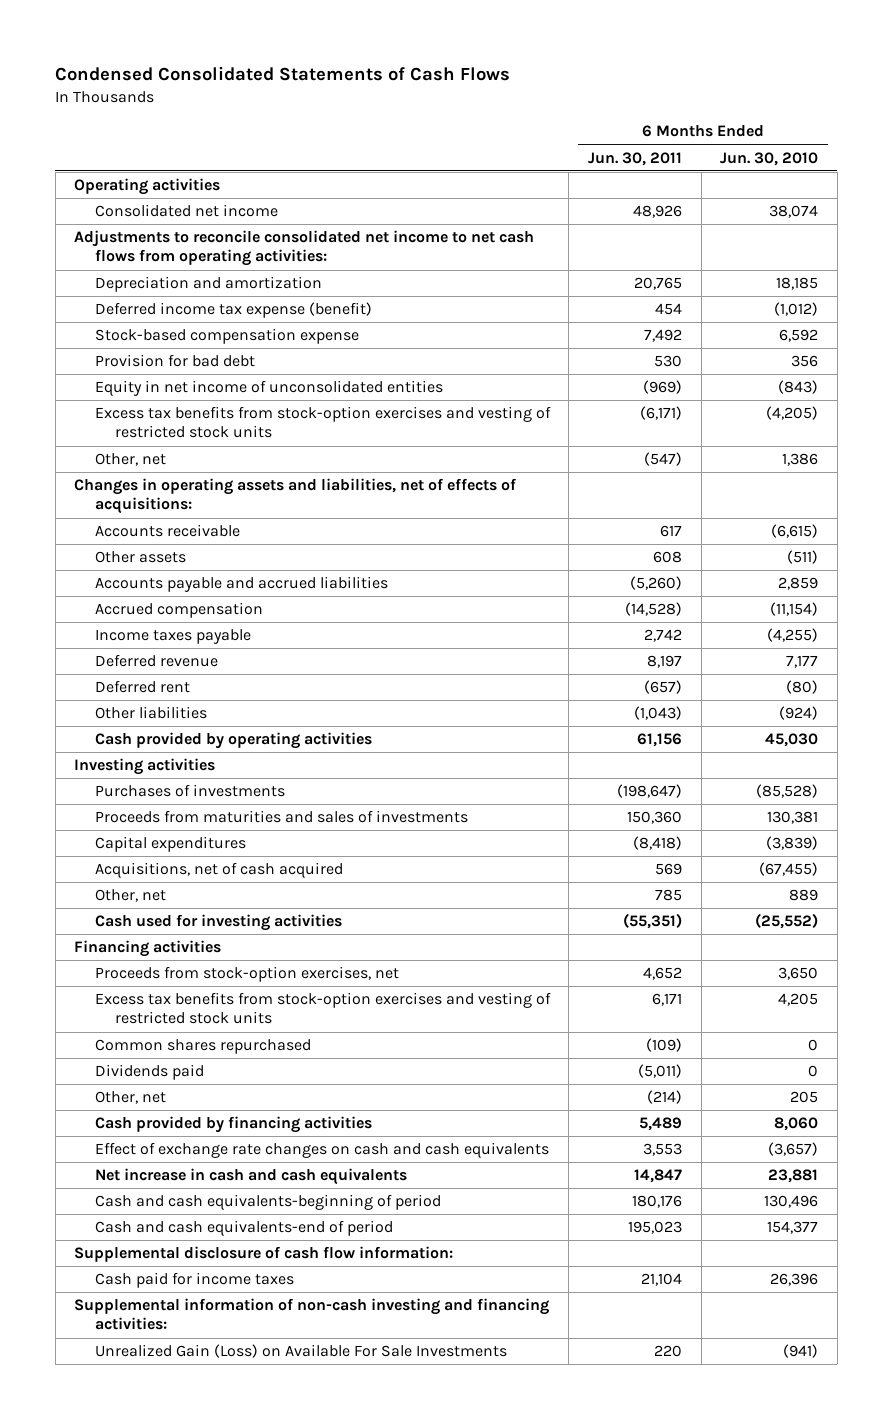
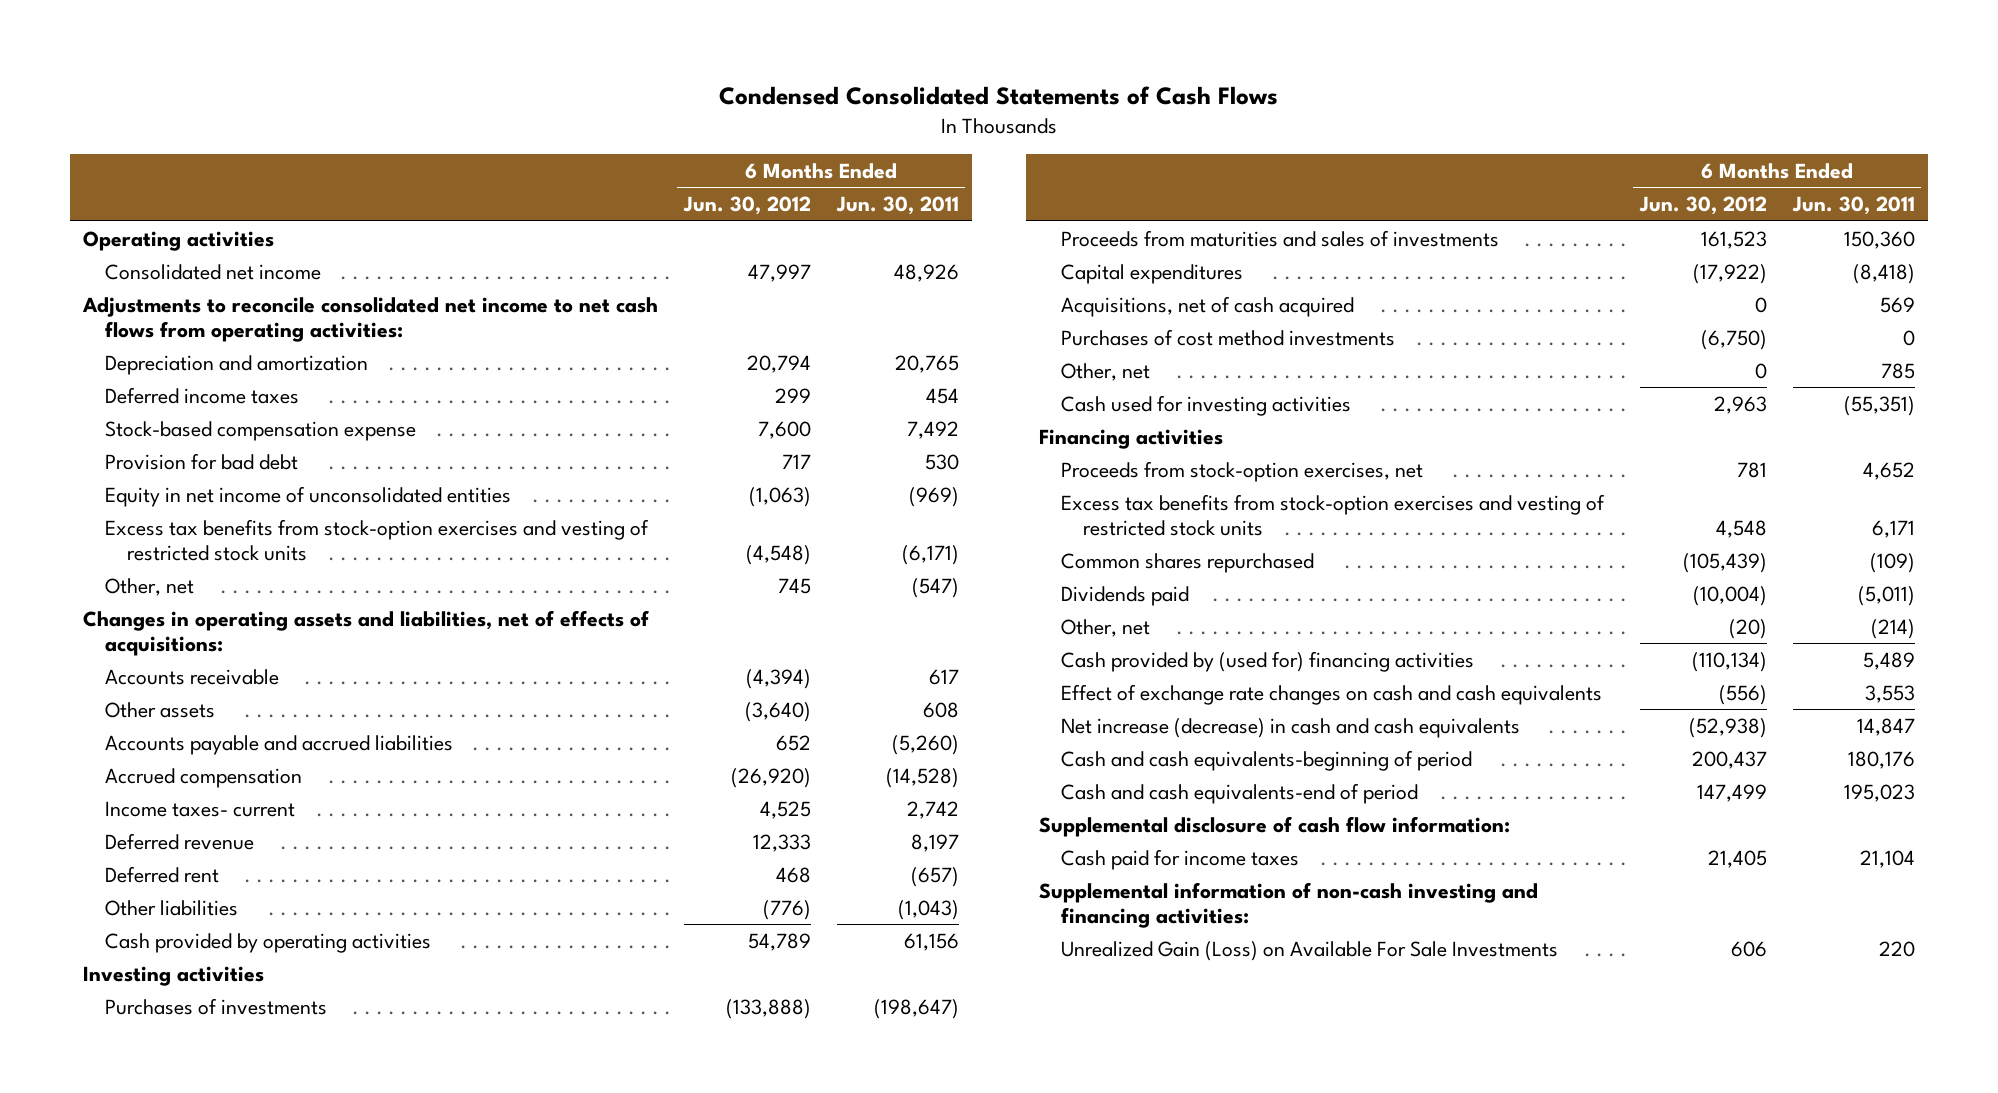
[720,151,819,166] Jun. 30, 2010 -> none
none -> [682,196,811,216] Jun. 30, 2012
[94,302,372,319] Deferred income tax expense (benefit) -> [105,386,300,404] Deferred income taxes
[94,629,251,645] Income taxes payable -> [105,800,296,817] Income taxes- current
none -> [1061,328,1396,346] Purchases of cost method investments
[94,1116,372,1134] Cash provided by financing activities -> [1061,650,1475,672] Cash provided by (used for) financing activities
[94,1168,407,1186] Net increase in cash and cash equivalents -> [1061,717,1521,738] Net increase (decrease) in cash and cash equivalents

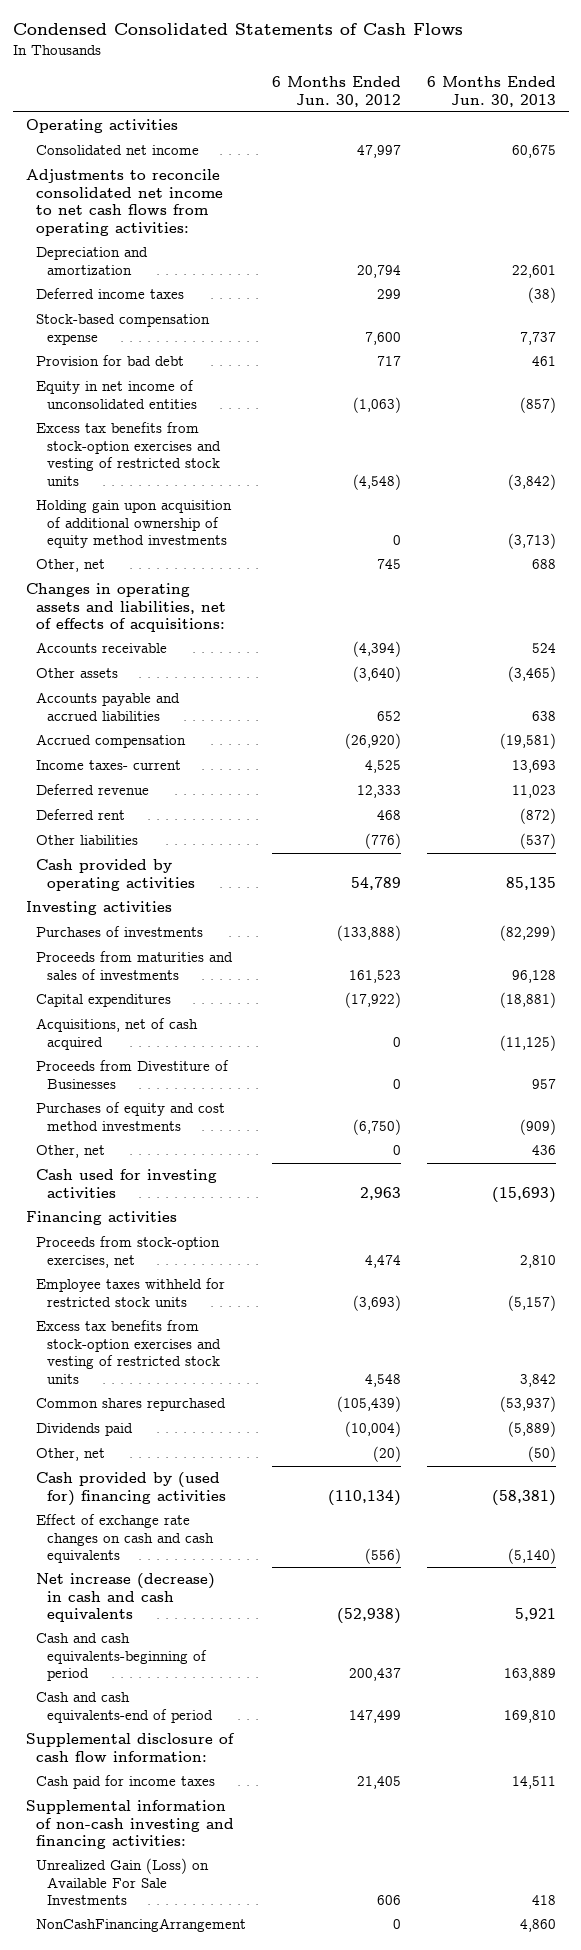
[835,196,959,216] Jun. 30, 2011 -> none
none -> [426,76,556,107] 6 Months Ended Jun. 30, 2013
none -> [36,500,233,549] Holding gain upon acquisition of additional ownership of equity method investments
none -> [36,1060,230,1089] Proceeds from Divestiture of Businesses
[1061,328,1396,346] Purchases of cost method investments -> [36,1102,226,1131] Purchases of equity and cost method investments
[1736,461,1767,478] 781 -> [364,1254,401,1268] 4,474
none -> [36,1278,226,1307] Employee taxes withheld for restricted stock units
none -> [36,1918,247,1933] NonCashFinancingArrangement

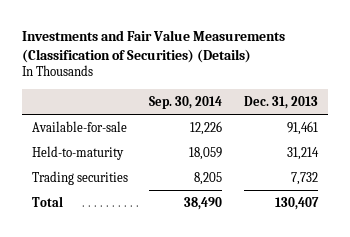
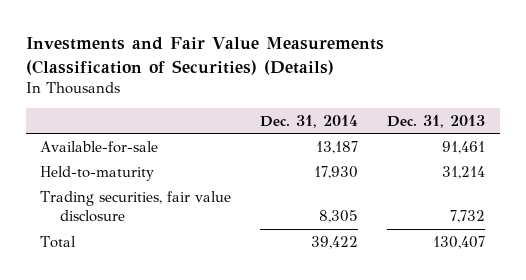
[149,95,223,109] Sep. 30, 2014 -> none
none -> [260,114,359,128] Dec. 31, 2014
[32,170,129,185] Trading securities -> [40,190,232,223] Trading securities, fair value disclosure

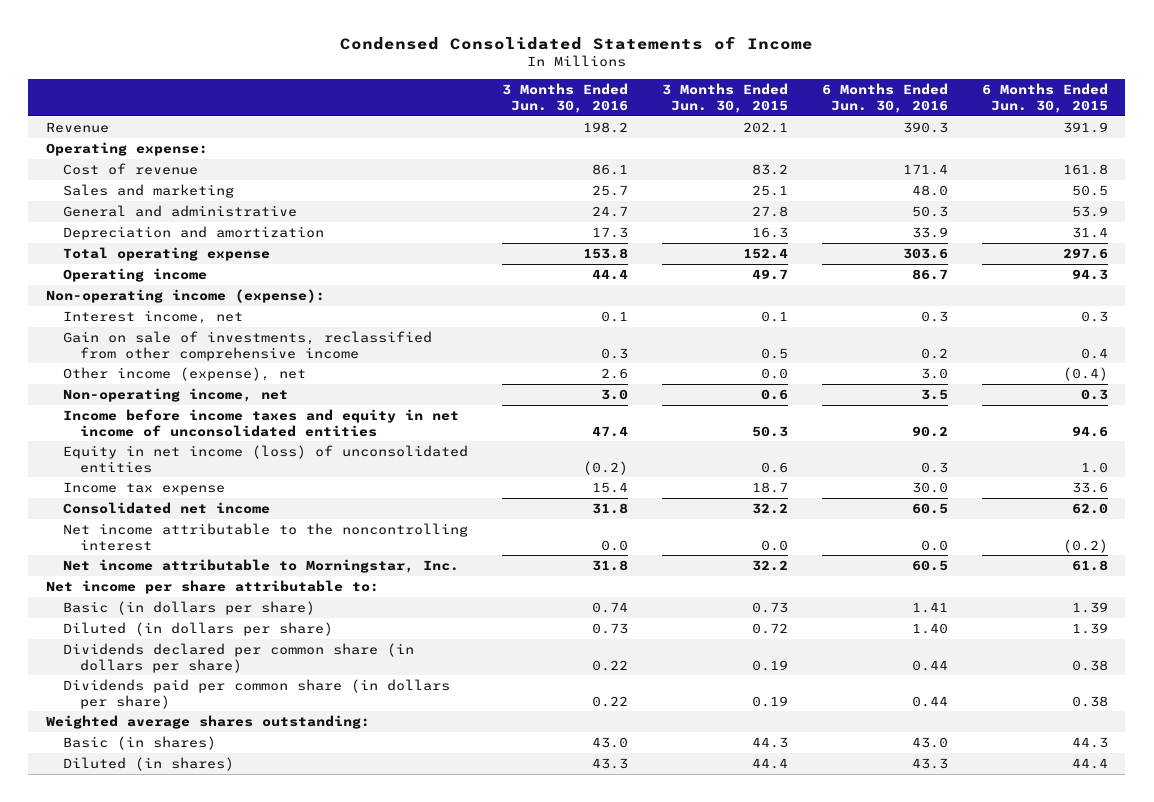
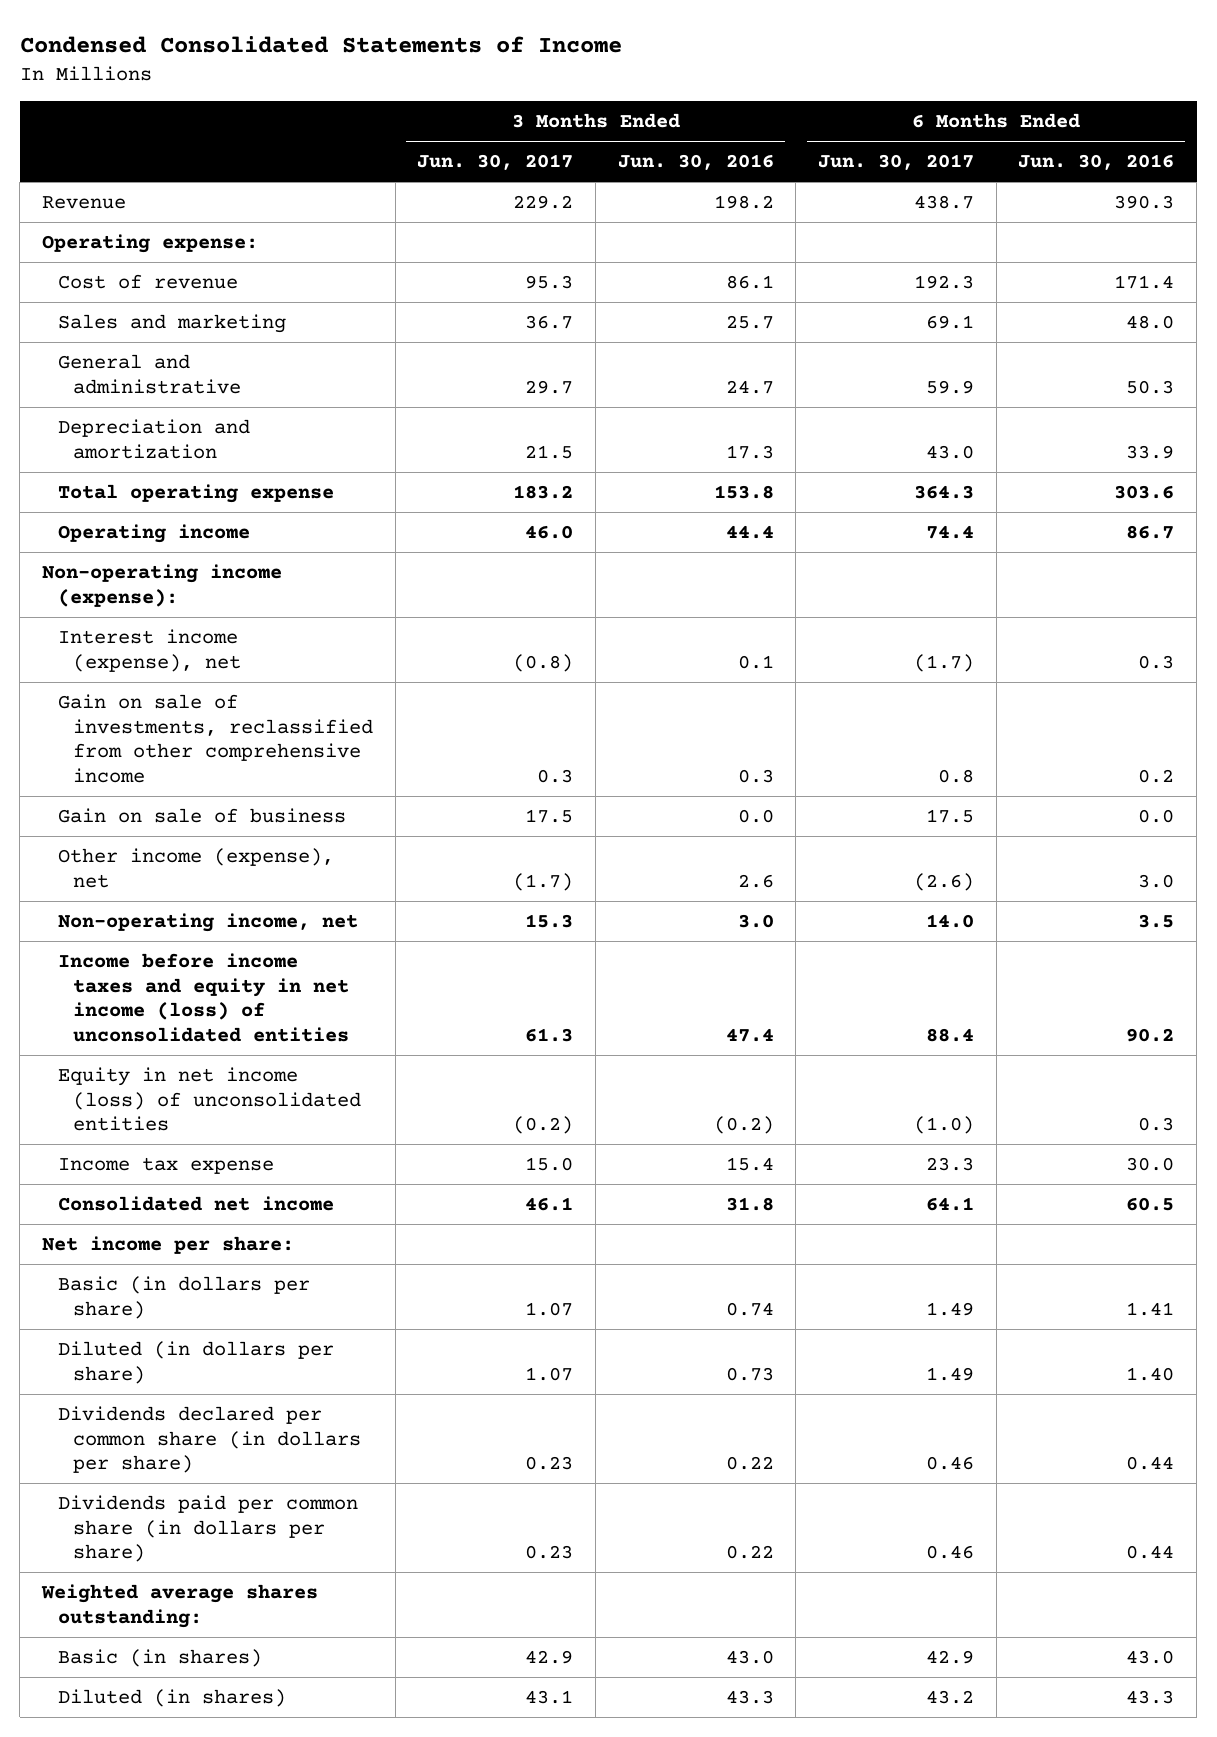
[661,83,788,113] 3 Months Ended Jun. 30, 2015 -> none
[982,83,1109,113] 6 Months Ended Jun. 30, 2015 -> none
none -> [417,154,574,171] Jun. 30, 2017
none -> [818,154,975,171] Jun. 30, 2017
[62,309,243,324] Interest income, net -> [57,629,241,672] Interest income (expense), net
none -> [57,808,346,824] Gain on sale of business
[62,408,459,437] Income before income taxes and equity in net income of unconsolidated entities -> [57,953,349,1042] Income before income taxes and equity in net income (loss) of unconsolidated entities
[62,522,468,551] Net income attributable to the noncontrolling interest -> none
[62,558,459,573] Net income attributable to Morningstar, Inc. -> none
[45,579,379,594] Net income per share attributable to: -> [42,1236,295,1255] Net income per share:

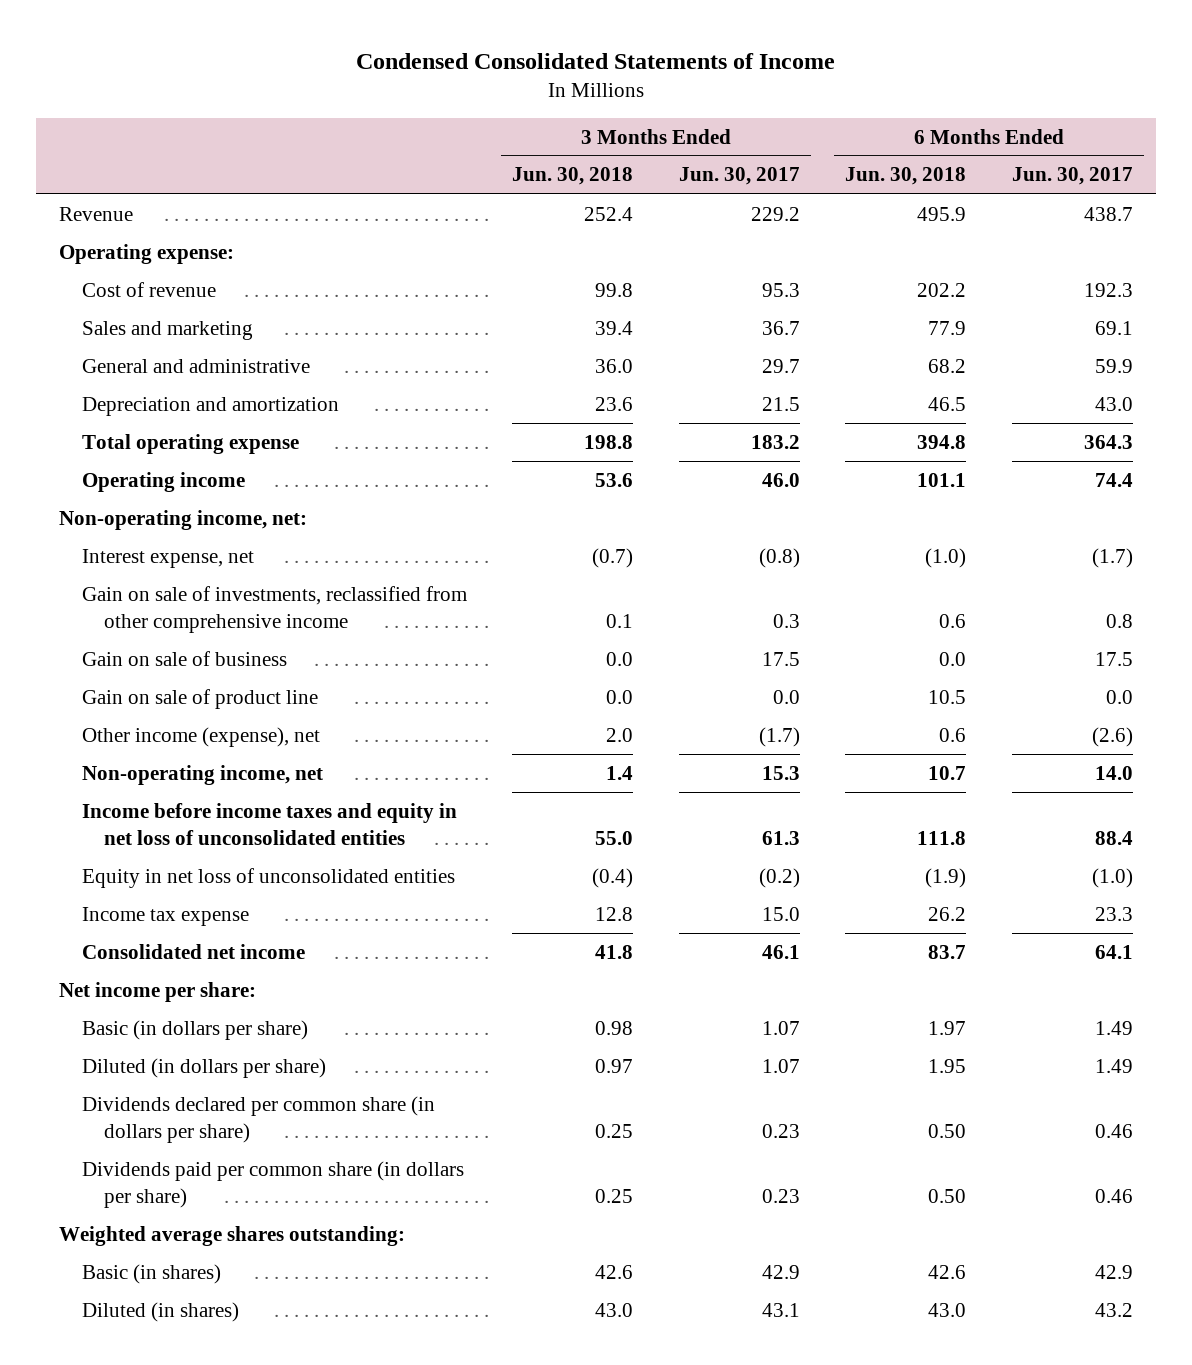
[617,154,774,171] Jun. 30, 2016 -> none
[1018,154,1175,171] Jun. 30, 2016 -> none
none -> [512,167,634,186] Jun. 30, 2018
none -> [845,167,967,186] Jun. 30, 2018
[42,564,283,607] Non-operating income (expense): -> [59,509,308,530] Non-operating income, net:
[57,629,241,672] Interest income (expense), net -> [81,548,254,568] Interest expense, net
none -> [81,688,318,709] Gain on sale of product line
[57,953,349,1042] Income before income taxes and equity in net income (loss) of unconsolidated entities -> [81,802,457,845] Income before income taxes and equity in net loss of unconsolidated entities
[57,1067,361,1132] Equity in net income (loss) of unconsolidated entities -> [81,867,455,888] Equity in net loss of unconsolidated entities

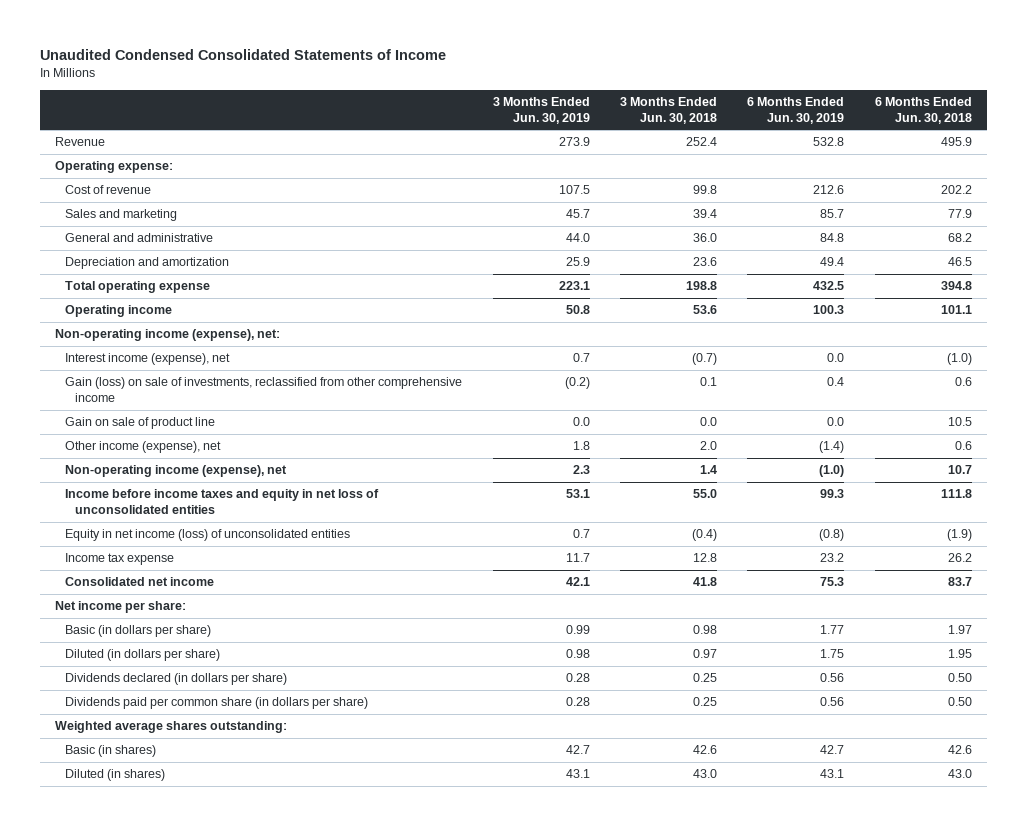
[356,52,836,69] Condensed Consolidated Statements of Income -> [40,48,447,60] Unaudited Condensed Consolidated Statements of Income
[678,167,800,186] Jun. 30, 2017 -> none
[1012,167,1134,186] Jun. 30, 2017 -> none
none -> [492,96,590,124] 3 Months Ended Jun. 30, 2019
none -> [747,96,845,124] 6 Months Ended Jun. 30, 2019
[81,650,287,666] Gain on sale of business -> none
[59,509,308,530] Non-operating income, net: -> [55,329,281,342] Non-operating income (expense), net:
[81,548,254,568] Interest expense, net -> [65,353,231,366] Interest income (expense), net
[81,585,467,633] Gain on sale of investments, reclassified from other comprehensive income -> [65,377,463,403] Gain (loss) on sale of investments, reclassified from other comprehensive income
[81,764,323,785] Non-operating income, net -> [65,465,288,478] Non-operating income (expense), net
[81,867,455,888] Equity in net loss of unconsolidated entities -> [65,529,351,542] Equity in net income (loss) of unconsolidated entities
[81,1095,435,1143] Dividends declared per common share (in dollars per share) -> [65,673,288,686] Dividends declared (in dollars per share)

